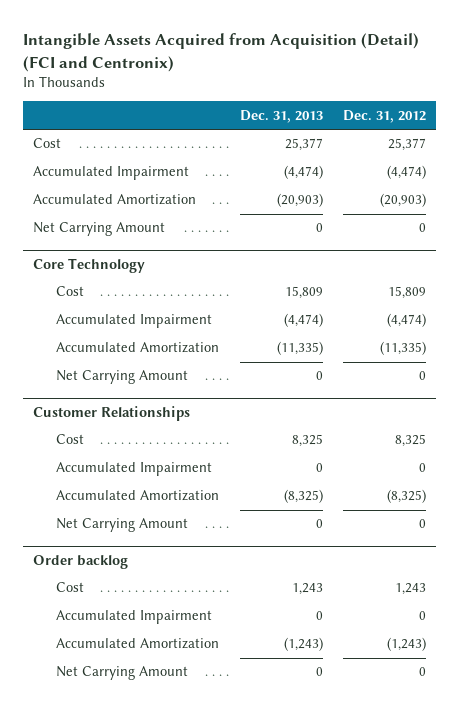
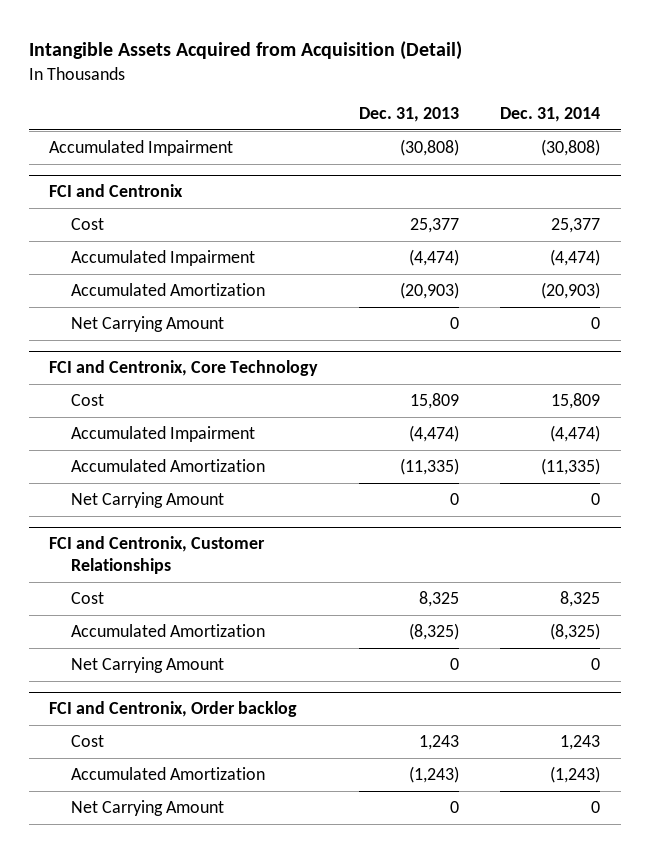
[23,33,420,72] Intangible Assets Acquired from Acquisition (Detail) (FCI and Centronix) -> [28,40,462,60] Intangible Assets Acquired from Acquisition (Detail)
[343,109,427,123] Dec. 31, 2012 -> none
none -> [500,107,601,123] Dec. 31, 2014
none -> [49,140,234,157] Accumulated Impairment
none -> [49,184,184,198] FCI and Centronix
[33,257,146,273] Core Technology -> none
none -> [49,360,319,377] FCI and Centronix, Core Technology
[33,405,191,421] Customer Relationships -> none
none -> [49,536,266,575] FCI and Centronix, Customer Relationships
[56,462,213,477] Accumulated Impairment -> none
[33,554,129,569] Order backlog -> none
none -> [49,701,298,718] FCI and Centronix, Order backlog
[56,610,213,625] Accumulated Impairment -> none

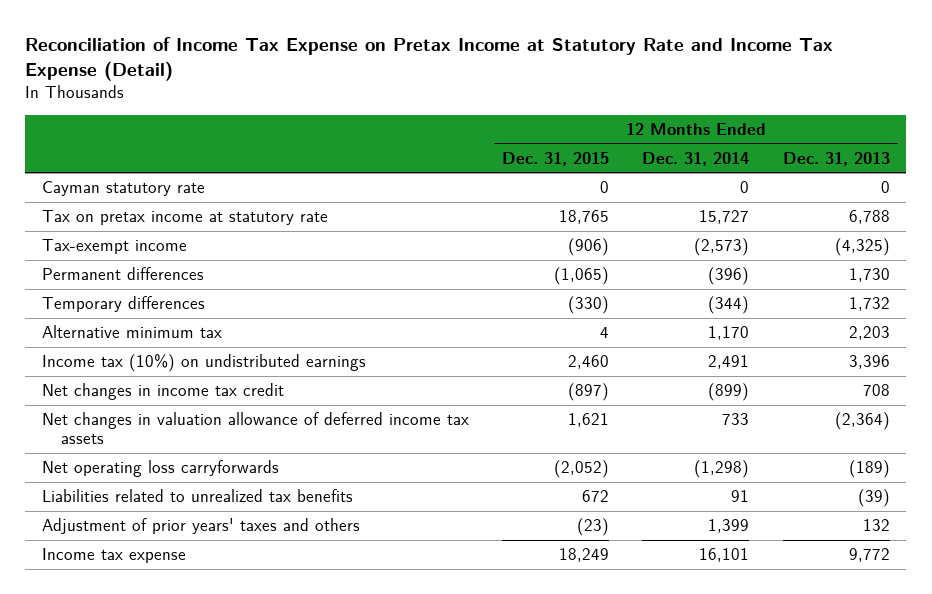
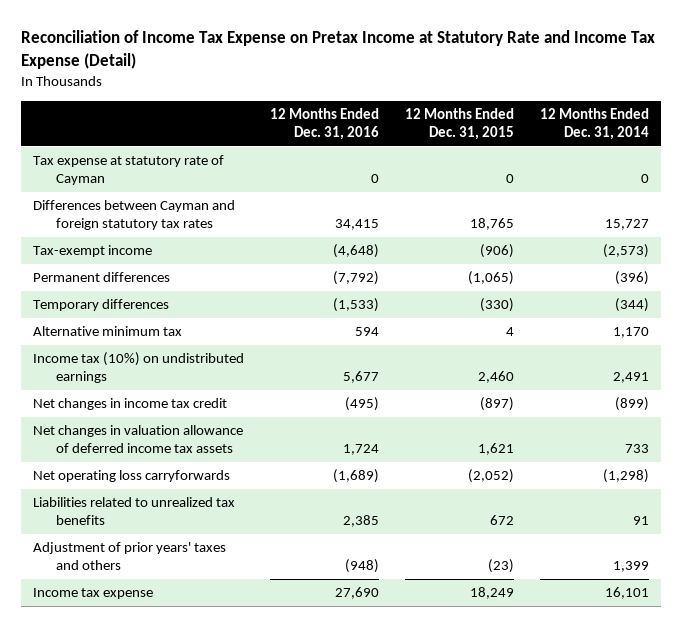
[782,151,890,166] Dec. 31, 2013 -> none
none -> [270,107,380,141] 12 Months Ended Dec. 31, 2016
[41,181,205,197] Cayman statutory rate -> [33,155,225,186] Tax expense at statutory rate of Cayman
[41,210,328,226] Tax on pretax income at statutory rate -> [33,200,236,231] Differences between Cayman and foreign statutory tax rates

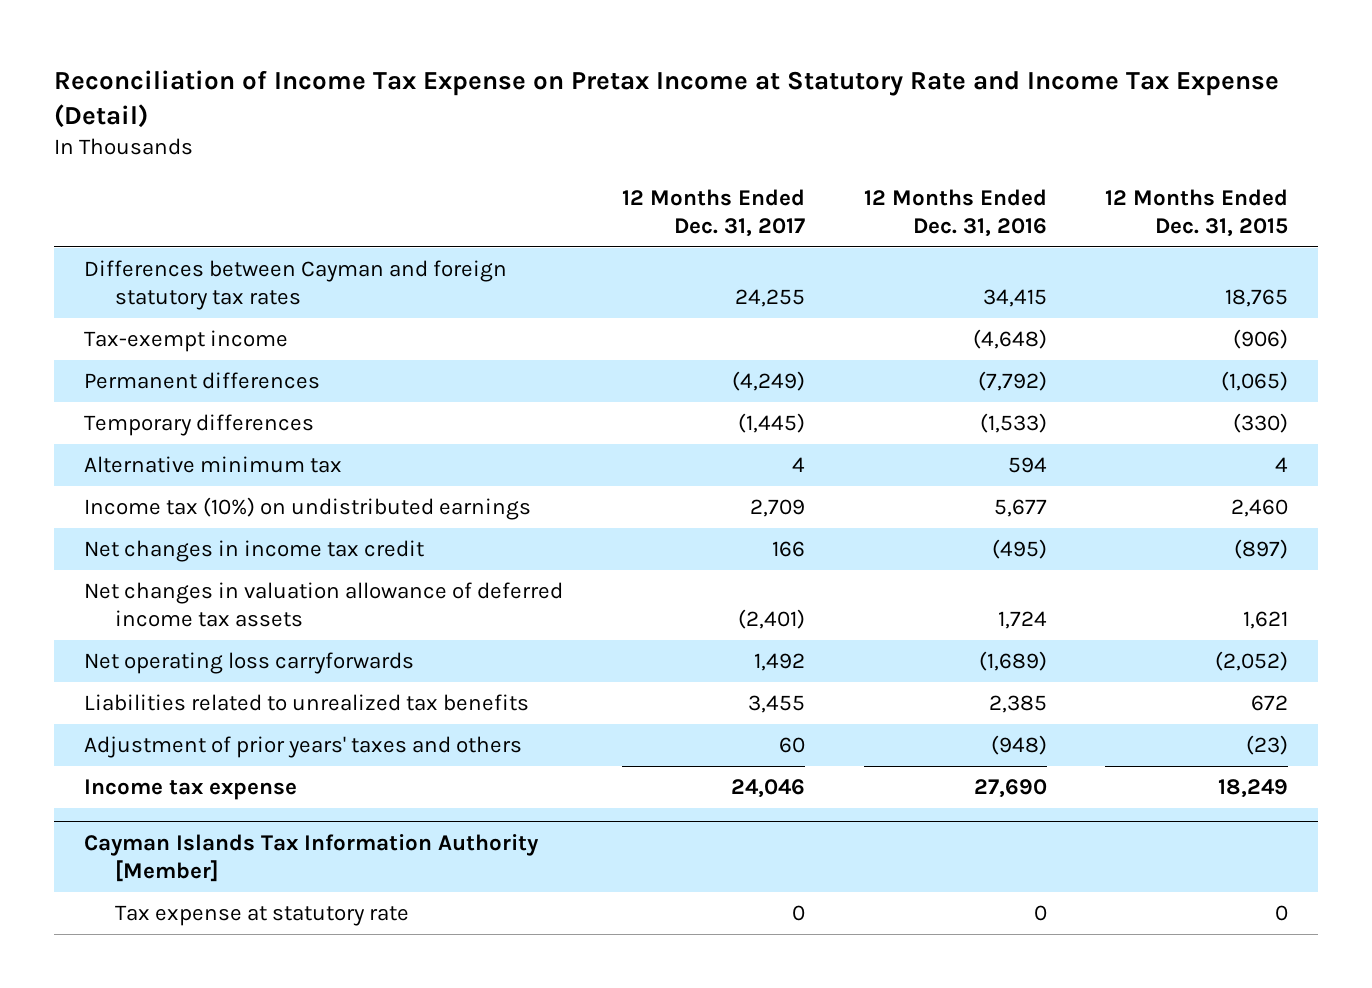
[539,107,649,141] 12 Months Ended Dec. 31, 2014 -> none
none -> [621,188,805,237] 12 Months Ended Dec. 31, 2017
[33,155,225,186] Tax expense at statutory rate of Cayman -> none
none -> [83,834,539,883] Cayman Islands Tax Information Authority [Member]
none -> [115,905,410,927] Tax expense at statutory rate

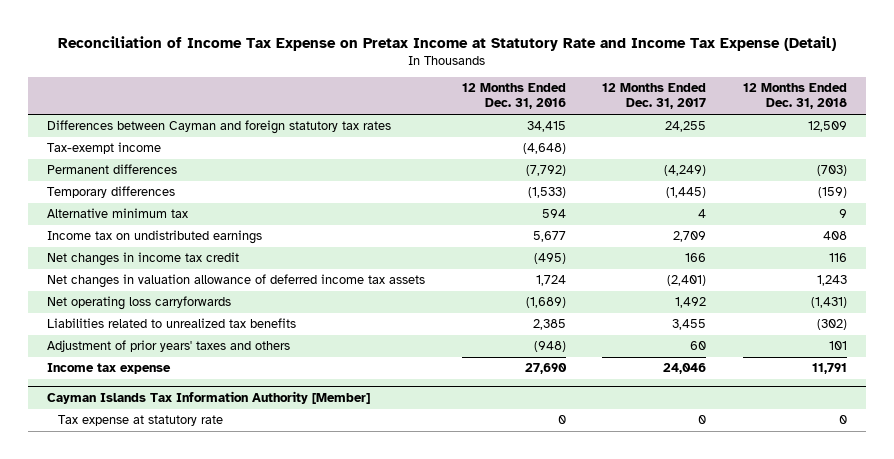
[1105,188,1289,237] 12 Months Ended Dec. 31, 2015 -> none
none -> [743,83,848,110] 12 Months Ended Dec. 31, 2018
[83,497,531,521] Income tax (10%) on undistributed earnings -> [46,230,262,245] Income tax on undistributed earnings

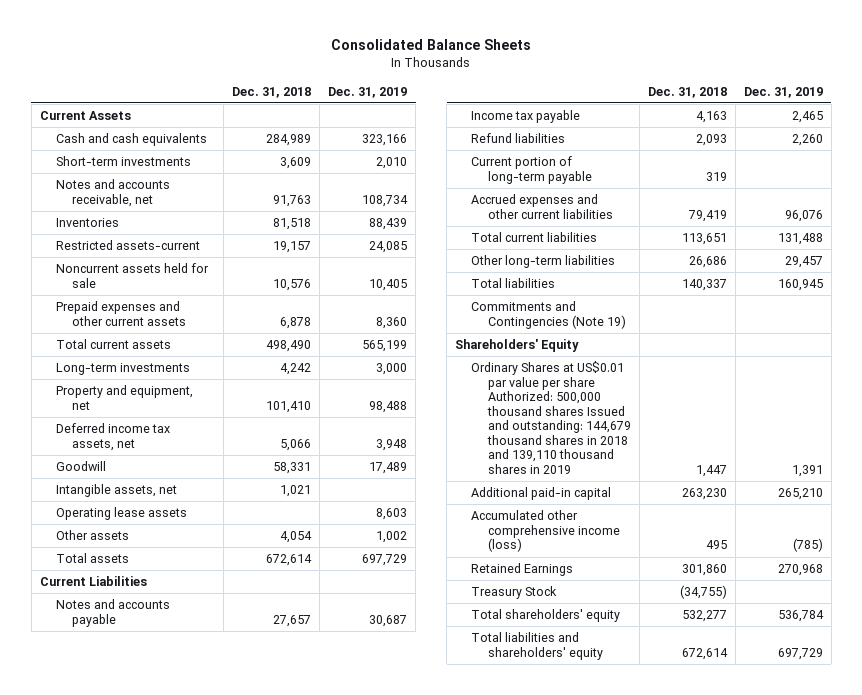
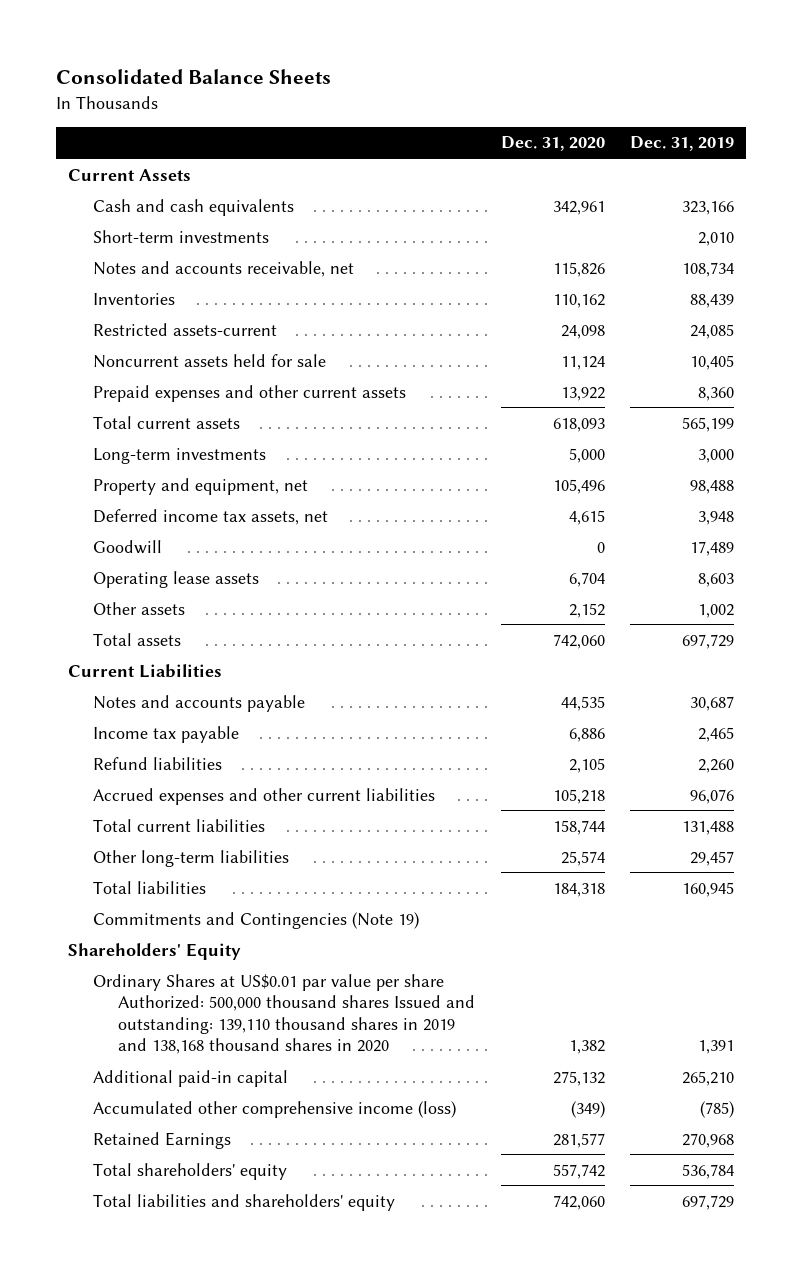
[232,86,312,98] Dec. 31, 2018 -> none
none -> [500,136,605,152] Dec. 31, 2020
[56,484,178,498] Intangible assets, net -> none
[471,156,592,184] Current portion of long-term payable -> none
[471,361,631,475] Ordinary Shares at US$0.01 par value per share Authorized: 500,000 thousand shares Issued and outstanding: 144,679 thousand shares in 2018 and 139,110 thousand shares in 2019 -> [93,973,476,1055] Ordinary Shares at US$0.01 par value per share Authorized: 500,000 thousand shares Issued and outstanding: 139,110 thousand shares in 2019 and 138,168 thousand shares in 2020
[471,586,558,600] Treasury Stock -> none

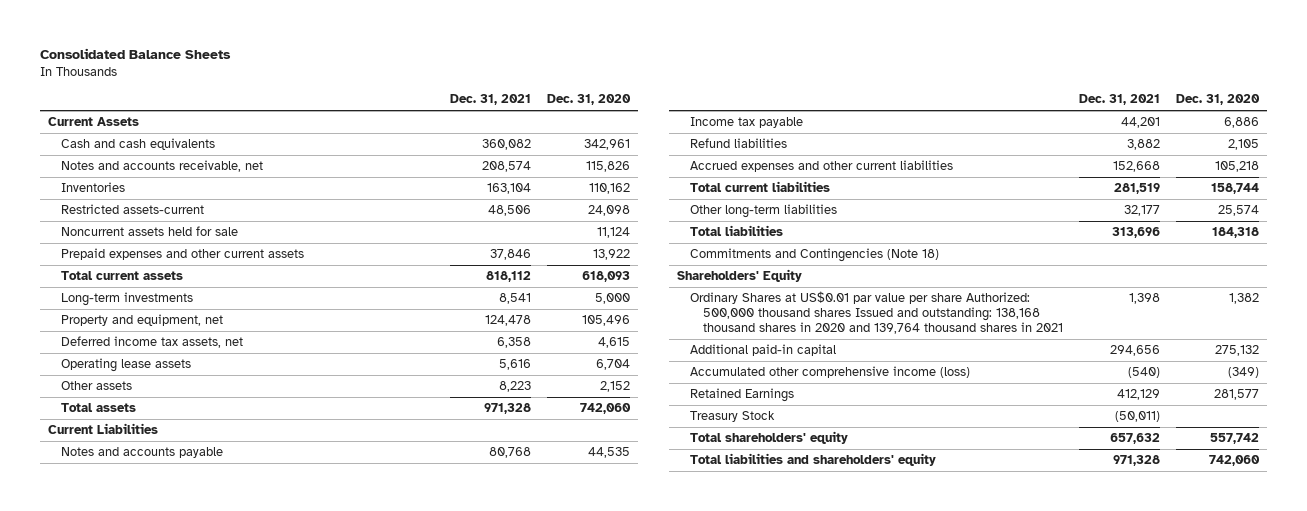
[629,136,734,152] Dec. 31, 2019 -> none
none -> [450,94,532,106] Dec. 31, 2021
[93,229,270,243] Short-term investments -> none
[93,539,163,554] Goodwill -> none
[93,911,420,929] Commitments and Contingencies (Note 19) -> [689,248,939,263] Commitments and Contingencies (Note 18)
[93,973,476,1055] Ordinary Shares at US$0.01 par value per share Authorized: 500,000 thousand shares Issued and outstanding: 139,110 thousand shares in 2019 and 138,168 thousand shares in 2020 -> [689,291,1064,335] Ordinary Shares at US$0.01 par value per share Authorized: 500,000 thousand shares Issued and outstanding: 138,168 thousand shares in 2020 and 139,764 thousand shares in 2021
none -> [689,411,775,423] Treasury Stock

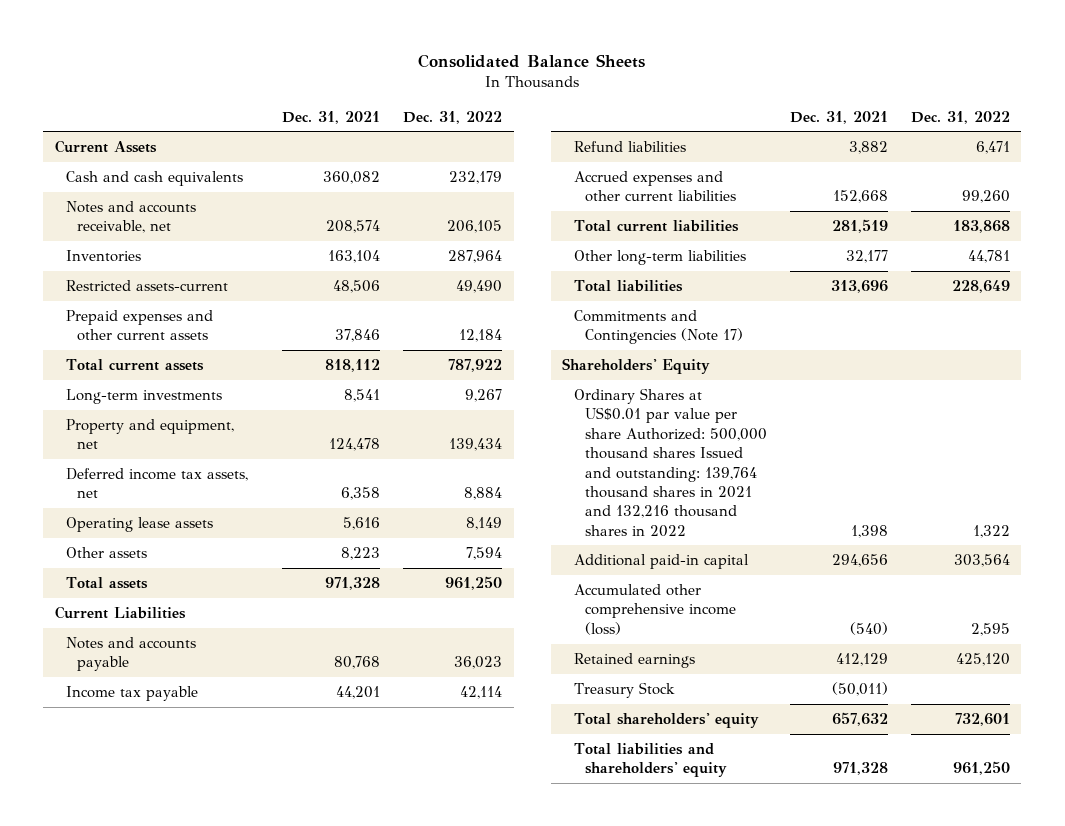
[546,94,631,106] Dec. 31, 2020 -> none
none -> [403,110,503,124] Dec. 31, 2022
[61,226,239,237] Noncurrent assets held for sale -> none
[689,248,939,263] Commitments and Contingencies (Note 18) -> [573,310,744,345] Commitments and Contingencies (Note 17)
[689,291,1064,335] Ordinary Shares at US$0.01 par value per share Authorized: 500,000 thousand shares Issued and outstanding: 138,168 thousand shares in 2020 and 139,764 thousand shares in 2021 -> [573,388,768,537] Ordinary Shares at US$0.01 par value per share Authorized: 500,000 thousand shares Issued and outstanding: 139,764 thousand shares in 2021 and 132,216 thousand shares in 2022
[689,388,794,403] Retained Earnings -> [573,653,695,669] Retained earnings

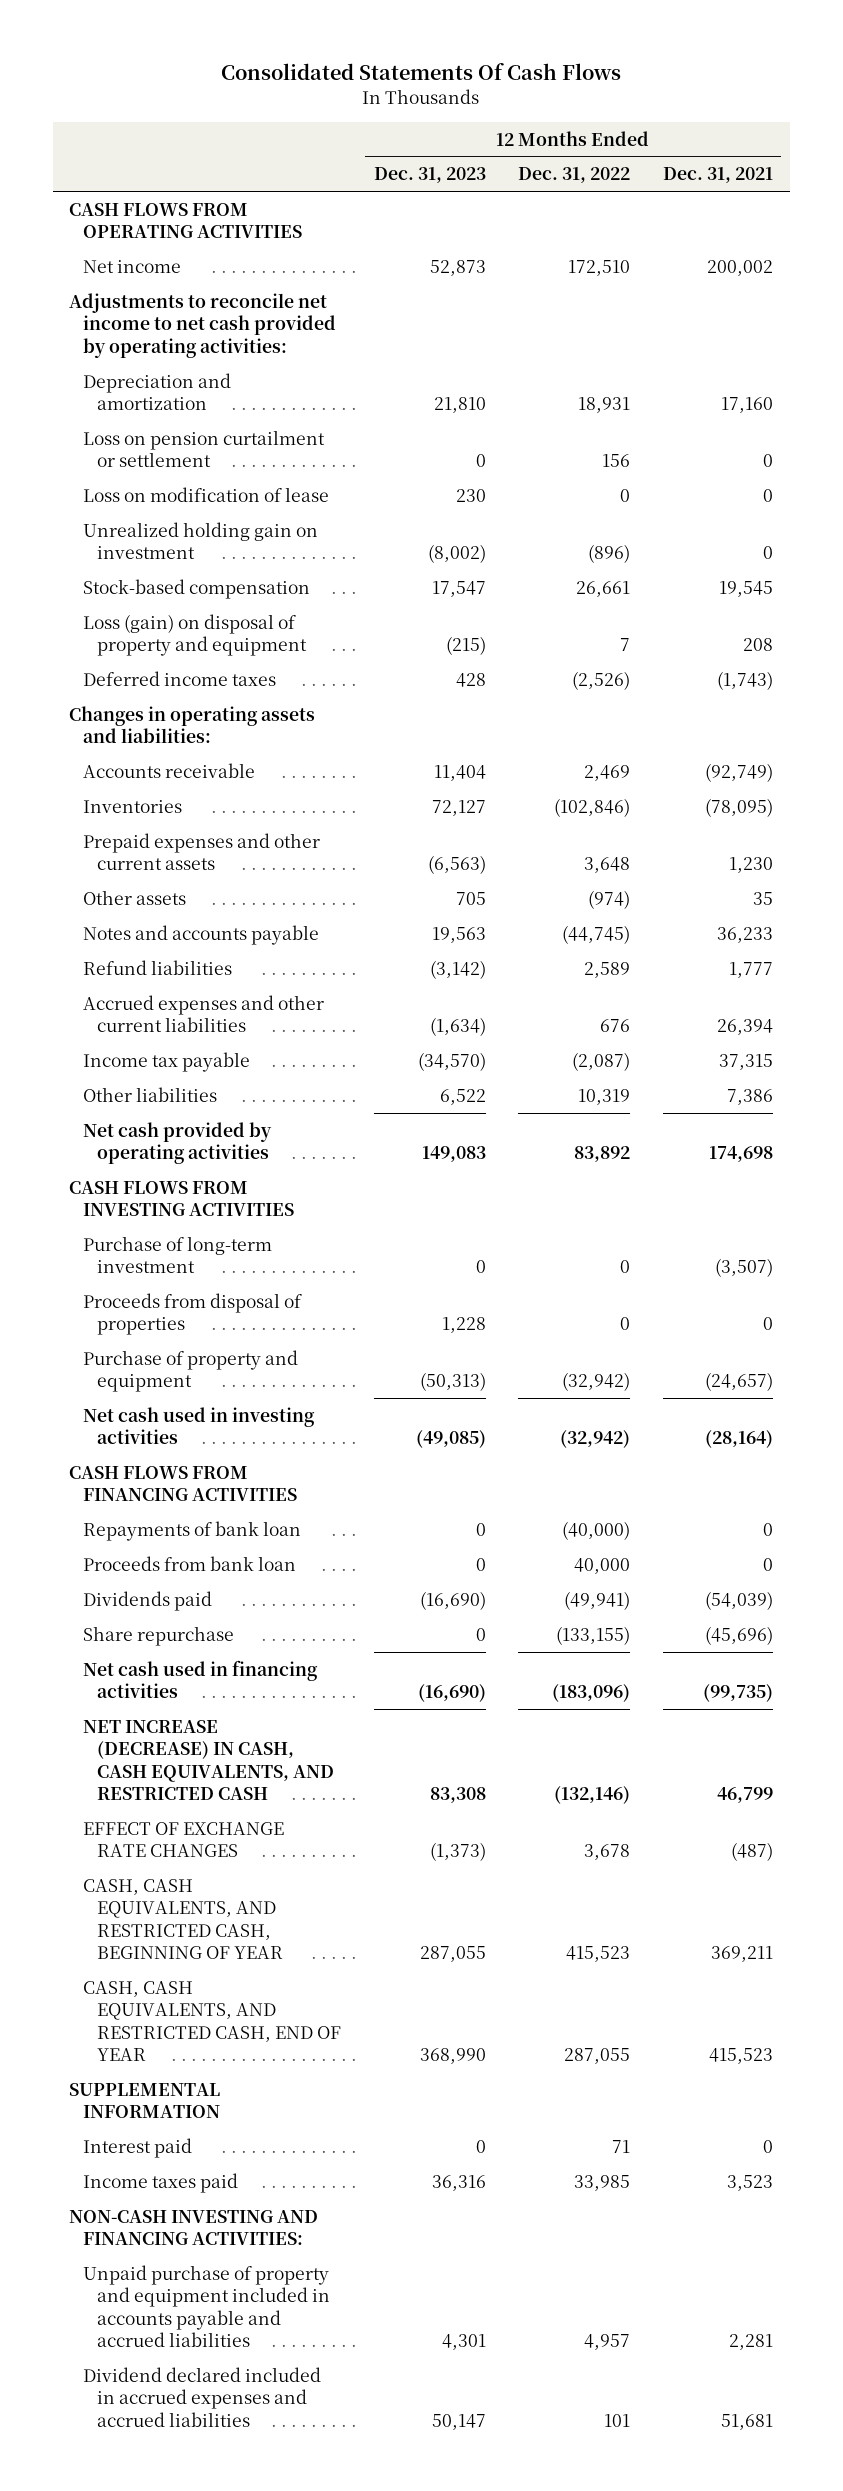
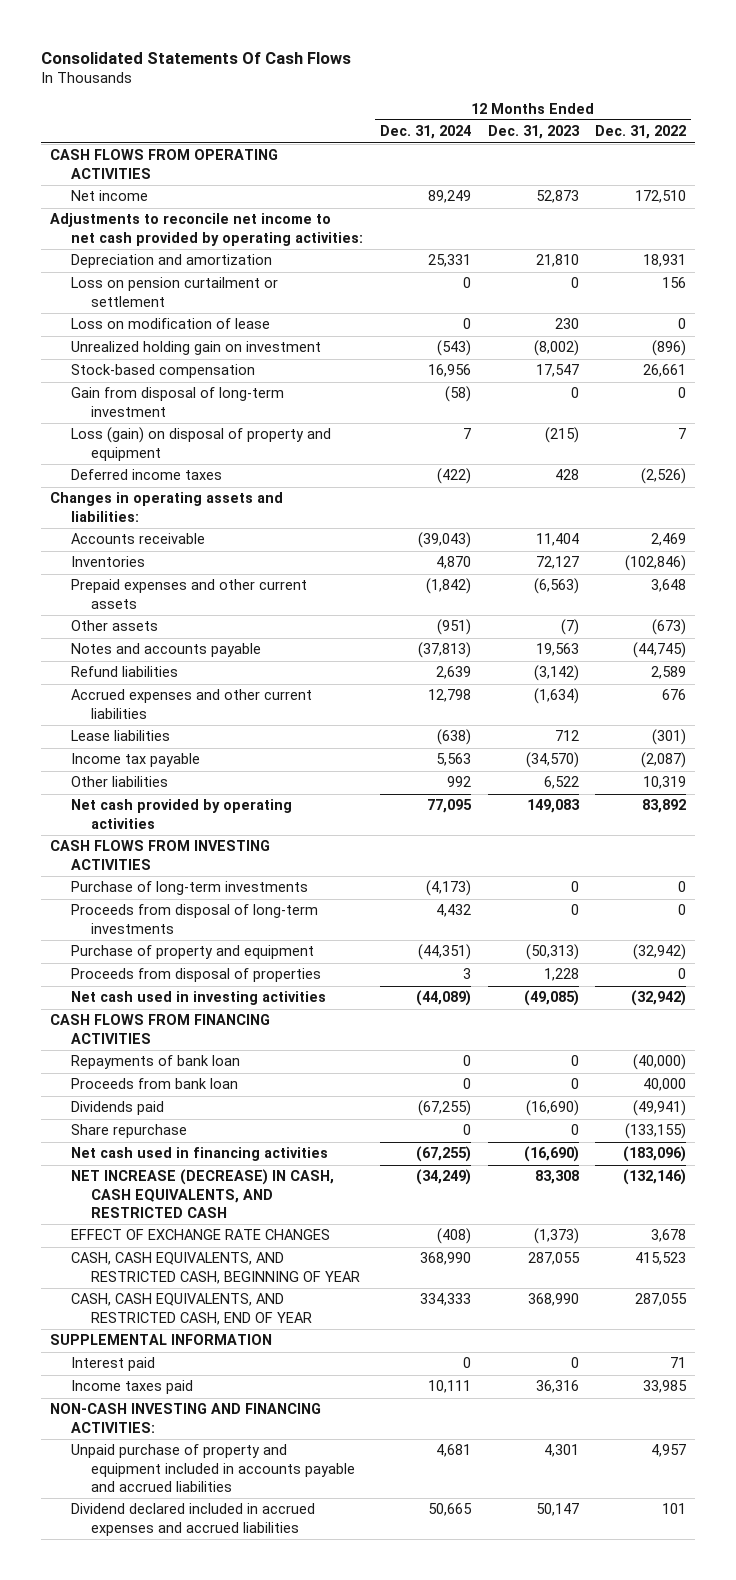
[663,167,774,184] Dec. 31, 2021 -> none
none -> [379,125,471,140] Dec. 31, 2024
none -> [70,387,284,417] Gain from disposal of long-term investment
[455,891,486,905] 705 -> [560,619,579,636] (7)
[588,889,631,909] (974) -> [652,619,687,636] (673)
none -> [70,730,170,742] Lease liabilities
[83,1235,273,1274] Purchase of long-term investment -> [70,881,308,896] Purchase of long-term investments
none -> [70,904,318,934] Proceeds from disposal of long-term investments
[83,1292,303,1336] Proceeds from disposal of properties -> [70,968,321,983] Proceeds from disposal of properties

